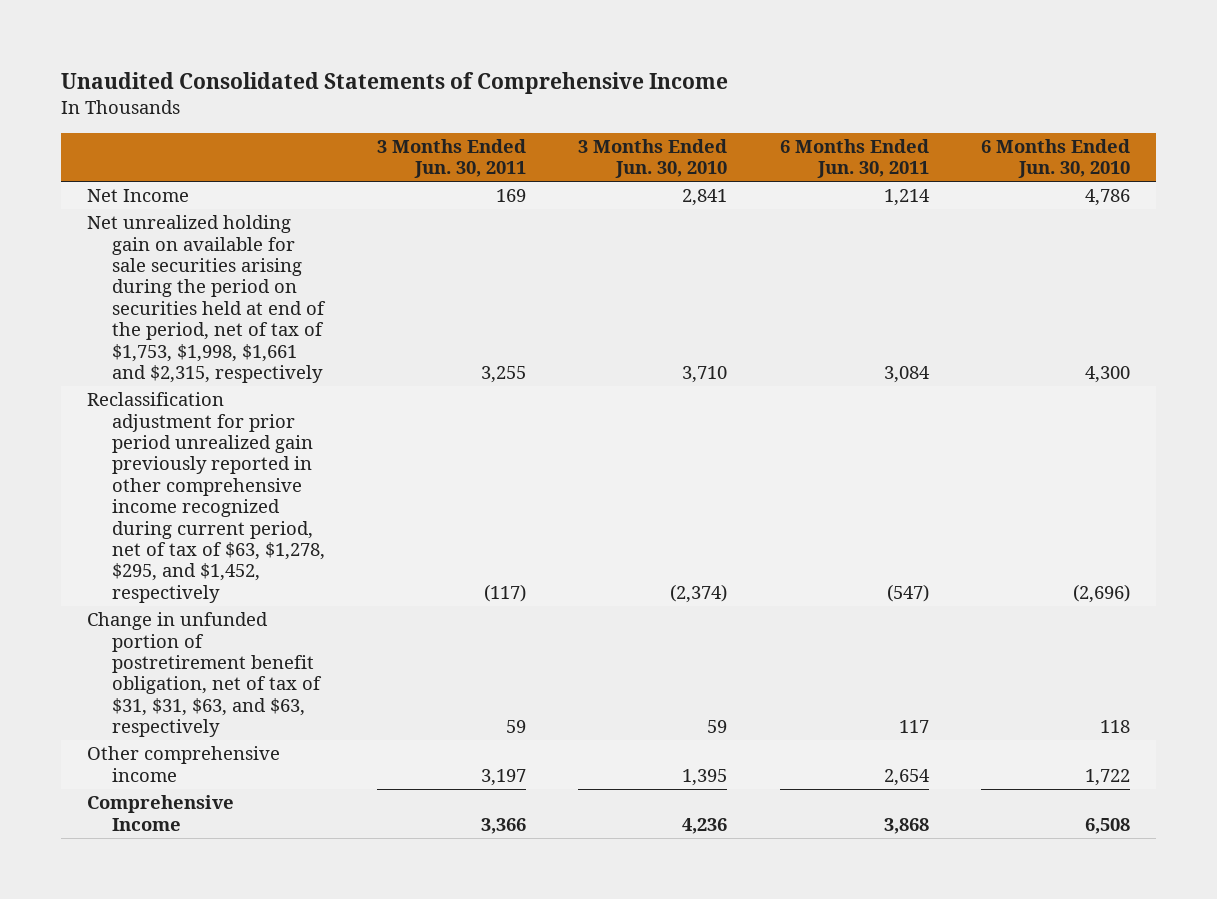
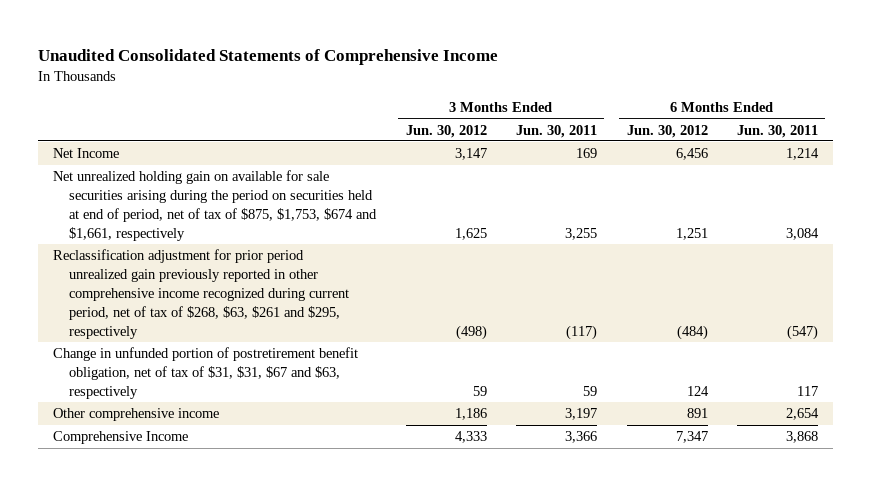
[578,138,728,179] 3 Months Ended Jun. 30, 2010 -> none
[981,138,1131,179] 6 Months Ended Jun. 30, 2010 -> none
none -> [405,124,487,138] Jun. 30, 2012
none -> [626,124,708,138] Jun. 30, 2012
[86,215,326,384] Net unrealized holding gain on available for sale securities arising during the period on securities held at end of the period, net of tax of $1,753, $1,998, $1,661 and $2,315, respectively -> [53,170,378,241] Net unrealized holding gain on available for sale securities arising during the period on securities held at end of period, net of tax of $875, $1,753, $674 and $1,661, respectively
[86,392,325,603] Reclassification adjustment for prior period unrealized gain previously reported in other comprehensive income recognized during current period, net of tax of $63, $1,278, $295, and $1,452, respectively -> [53,249,350,339] Reclassification adjustment for prior period unrealized gain previously reported in other comprehensive income recognized during current period, net of tax of $268, $63, $261 and $295, respectively
[86,612,322,738] Change in unfunded portion of postretirement benefit obligation, net of tax of $31, $31, $63, and $63, respectively -> [53,347,359,399] Change in unfunded portion of postretirement benefit obligation, net of tax of $31, $31, $67 and $63, respectively

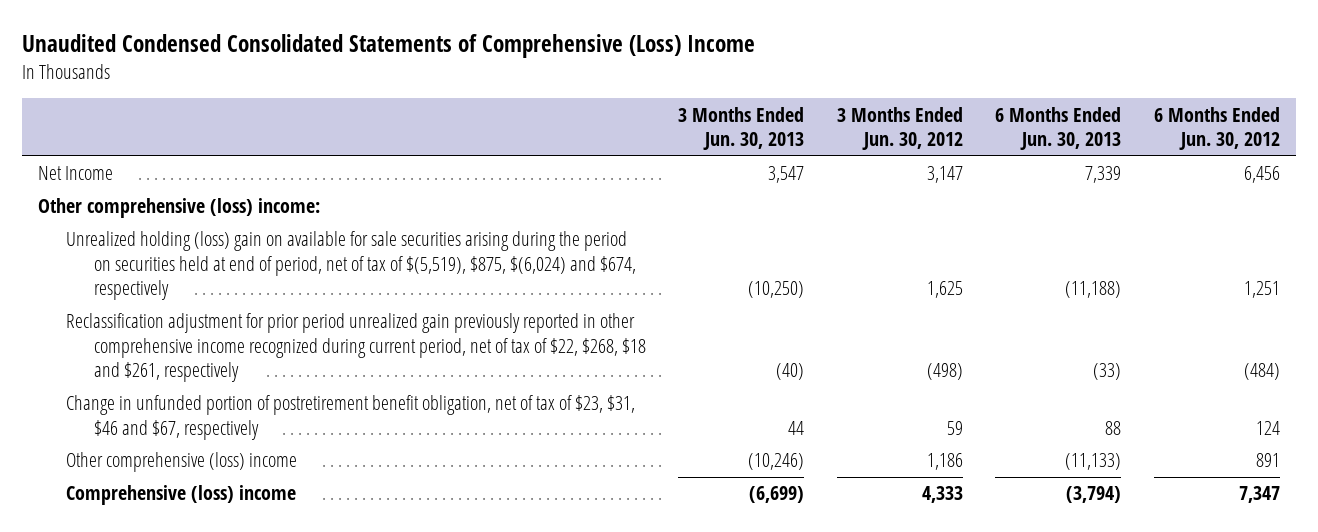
[38,49,499,66] Unaudited Consolidated Statements of Comprehensive Income -> [22,34,756,59] Unaudited Condensed Consolidated Statements of Comprehensive (Loss) Income
[516,124,598,138] Jun. 30, 2011 -> none
[736,124,818,138] Jun. 30, 2011 -> none
none -> [678,106,805,151] 3 Months Ended Jun. 30, 2013
none -> [995,106,1122,151] 6 Months Ended Jun. 30, 2013
none -> [38,198,321,219] Other comprehensive (loss) income:
[53,170,378,241] Net unrealized holding gain on available for sale securities arising during the period on securities held at end of period, net of tax of $875, $1,753, $674 and $1,661, respectively -> [66,231,636,301] Unrealized holding (loss) gain on available for sale securities arising during the period on securities held at end of period, net of tax of $(5,519), $875, $(6,024) and $674, respectively
[53,249,350,339] Reclassification adjustment for prior period unrealized gain previously reported in other comprehensive income recognized during current period, net of tax of $268, $63, $261 and $295, respectively -> [66,313,646,383] Reclassification adjustment for prior period unrealized gain previously reported in other comprehensive income recognized during current period, net of tax of $22, $268, $18 and $261, respectively
[53,347,359,399] Change in unfunded portion of postretirement benefit obligation, net of tax of $31, $31, $67 and $63, respectively -> [66,395,636,440] Change in unfunded portion of postretirement benefit obligation, net of tax of $23, $31, $46 and $67, respectively
[53,408,220,422] Other comprehensive income -> [66,452,298,473] Other comprehensive (loss) income
[53,431,189,445] Comprehensive Income -> [66,485,297,506] Comprehensive (loss) income

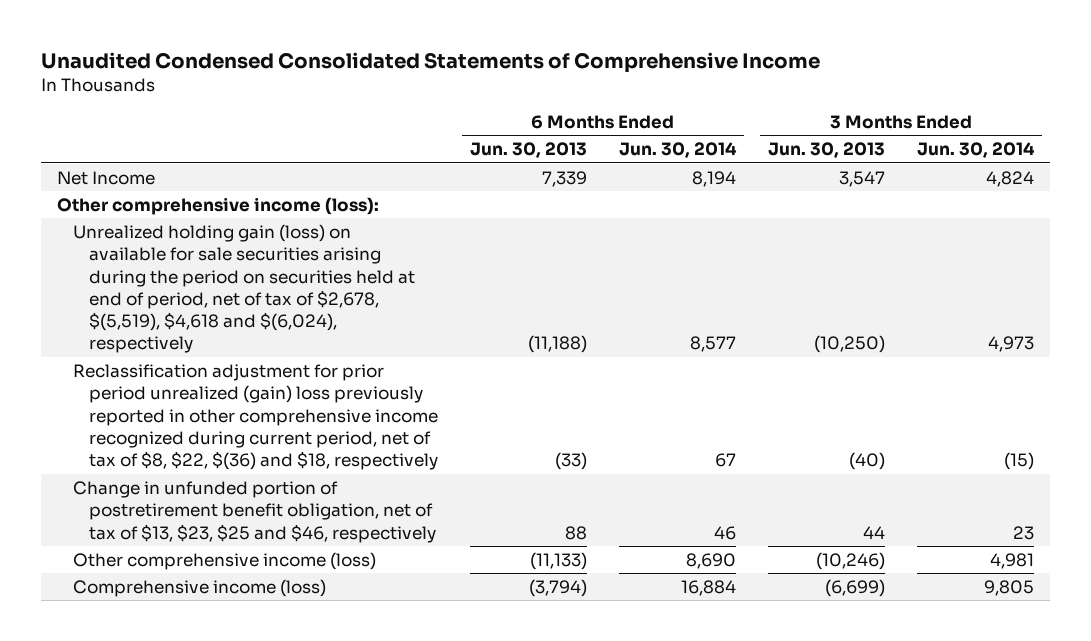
[22,34,756,59] Unaudited Condensed Consolidated Statements of Comprehensive (Loss) Income -> [40,51,820,73] Unaudited Condensed Consolidated Statements of Comprehensive Income
[836,106,963,151] 3 Months Ended Jun. 30, 2012 -> none
[1153,106,1280,151] 6 Months Ended Jun. 30, 2012 -> none
none -> [618,142,737,159] Jun. 30, 2014
none -> [917,142,1036,159] Jun. 30, 2014
[38,198,321,219] Other comprehensive (loss) income: -> [57,196,380,215] Other comprehensive income (loss):
[66,231,636,301] Unrealized holding (loss) gain on available for sale securities arising during the period on securities held at end of period, net of tax of $(5,519), $875, $(6,024) and $674, respectively -> [72,223,415,354] Unrealized holding gain (loss) on available for sale securities arising during the period on securities held at end of period, net of tax of $2,678, $(5,519), $4,618 and $(6,024), respectively
[66,313,646,383] Reclassification adjustment for prior period unrealized gain previously reported in other comprehensive income recognized during current period, net of tax of $22, $268, $18 and $261, respectively -> [72,363,438,471] Reclassification adjustment for prior period unrealized (gain) loss previously reported in other comprehensive income recognized during current period, net of tax of $8, $22, $(36) and $18, respectively
[66,395,636,440] Change in unfunded portion of postretirement benefit obligation, net of tax of $23, $31, $46 and $67, respectively -> [72,480,436,543] Change in unfunded portion of postretirement benefit obligation, net of tax of $13, $23, $25 and $46, respectively
[66,452,298,473] Other comprehensive (loss) income -> [72,551,376,570] Other comprehensive income (loss)
[66,485,297,506] Comprehensive (loss) income -> [72,578,326,597] Comprehensive income (loss)

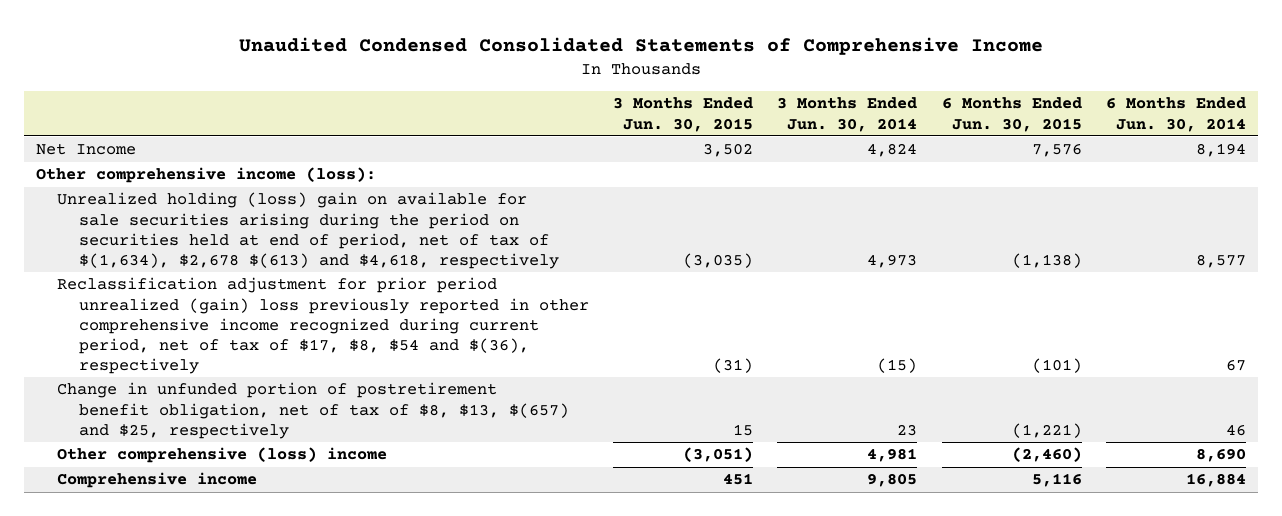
[469,142,587,159] Jun. 30, 2013 -> none
[768,142,886,159] Jun. 30, 2013 -> none
none -> [612,97,753,132] 3 Months Ended Jun. 30, 2015
none -> [941,97,1082,132] 6 Months Ended Jun. 30, 2015
[72,223,415,354] Unrealized holding gain (loss) on available for sale securities arising during the period on securities held at end of period, net of tax of $2,678, $(5,519), $4,618 and $(6,024), respectively -> [57,192,559,269] Unrealized holding (loss) gain on available for sale securities arising during the period on securities held at end of period, net of tax of $(1,634), $2,678 $(613) and $4,618, respectively
[72,363,438,471] Reclassification adjustment for prior period unrealized (gain) loss previously reported in other comprehensive income recognized during current period, net of tax of $8, $22, $(36) and $18, respectively -> [57,277,589,374] Reclassification adjustment for prior period unrealized (gain) loss previously reported in other comprehensive income recognized during current period, net of tax of $17, $8, $54 and $(36), respectively
[72,480,436,543] Change in unfunded portion of postretirement benefit obligation, net of tax of $13, $23, $25 and $46, respectively -> [57,382,569,439] Change in unfunded portion of postretirement benefit obligation, net of tax of $8, $13, $(657) and $25, respectively
[72,551,376,570] Other comprehensive income (loss) -> [57,447,388,464] Other comprehensive (loss) income
[72,578,326,597] Comprehensive income (loss) -> [57,472,258,489] Comprehensive income

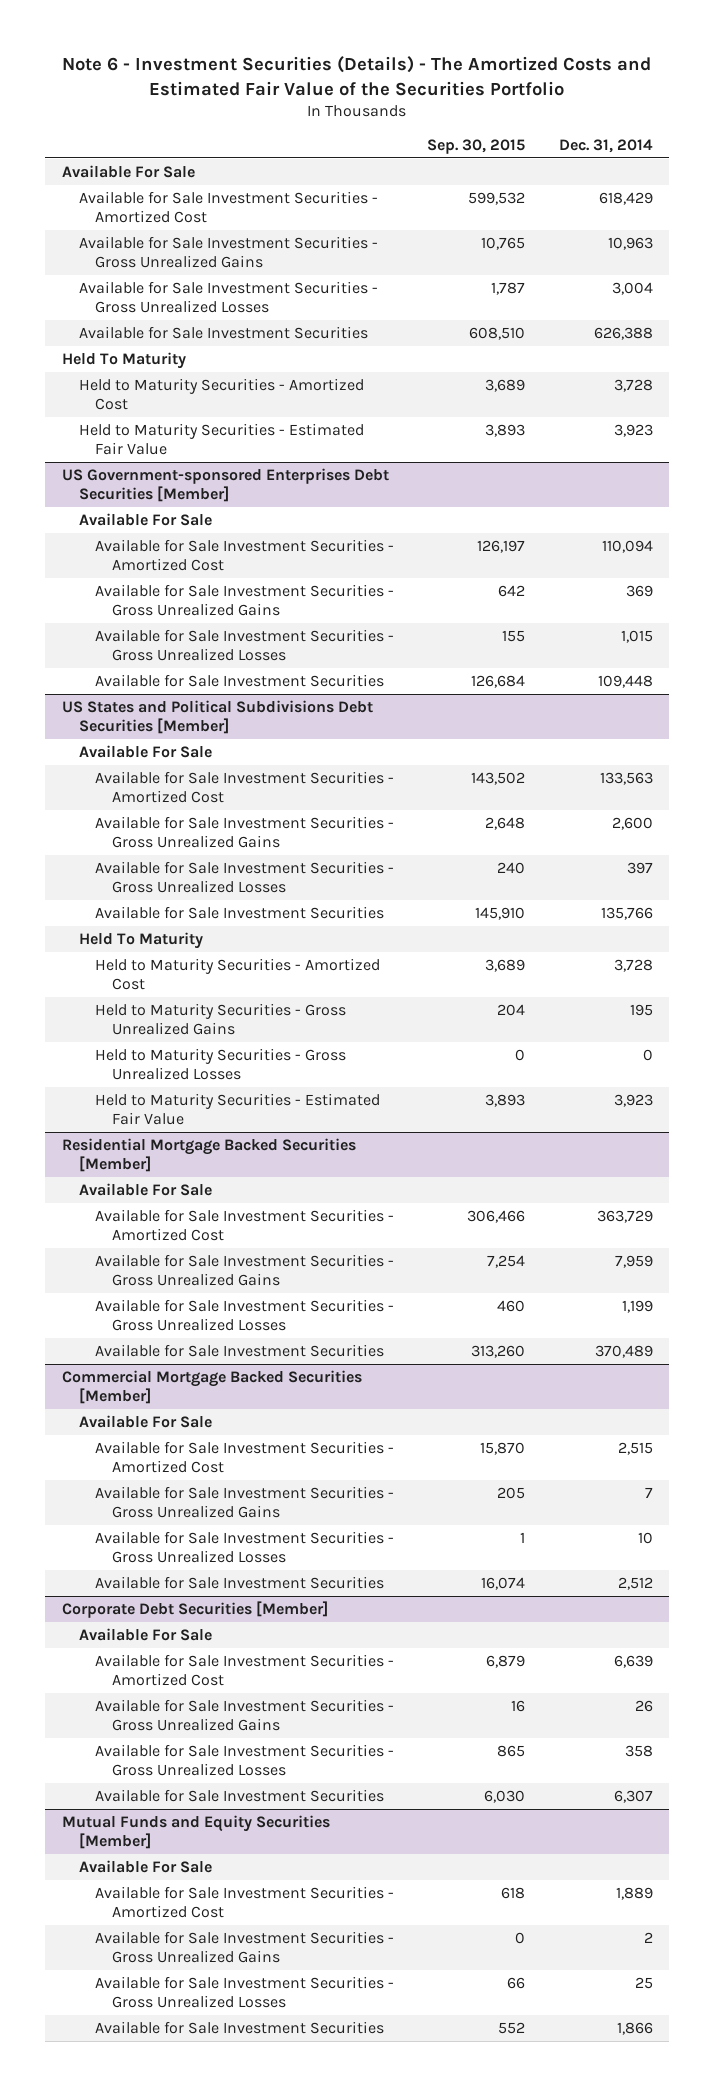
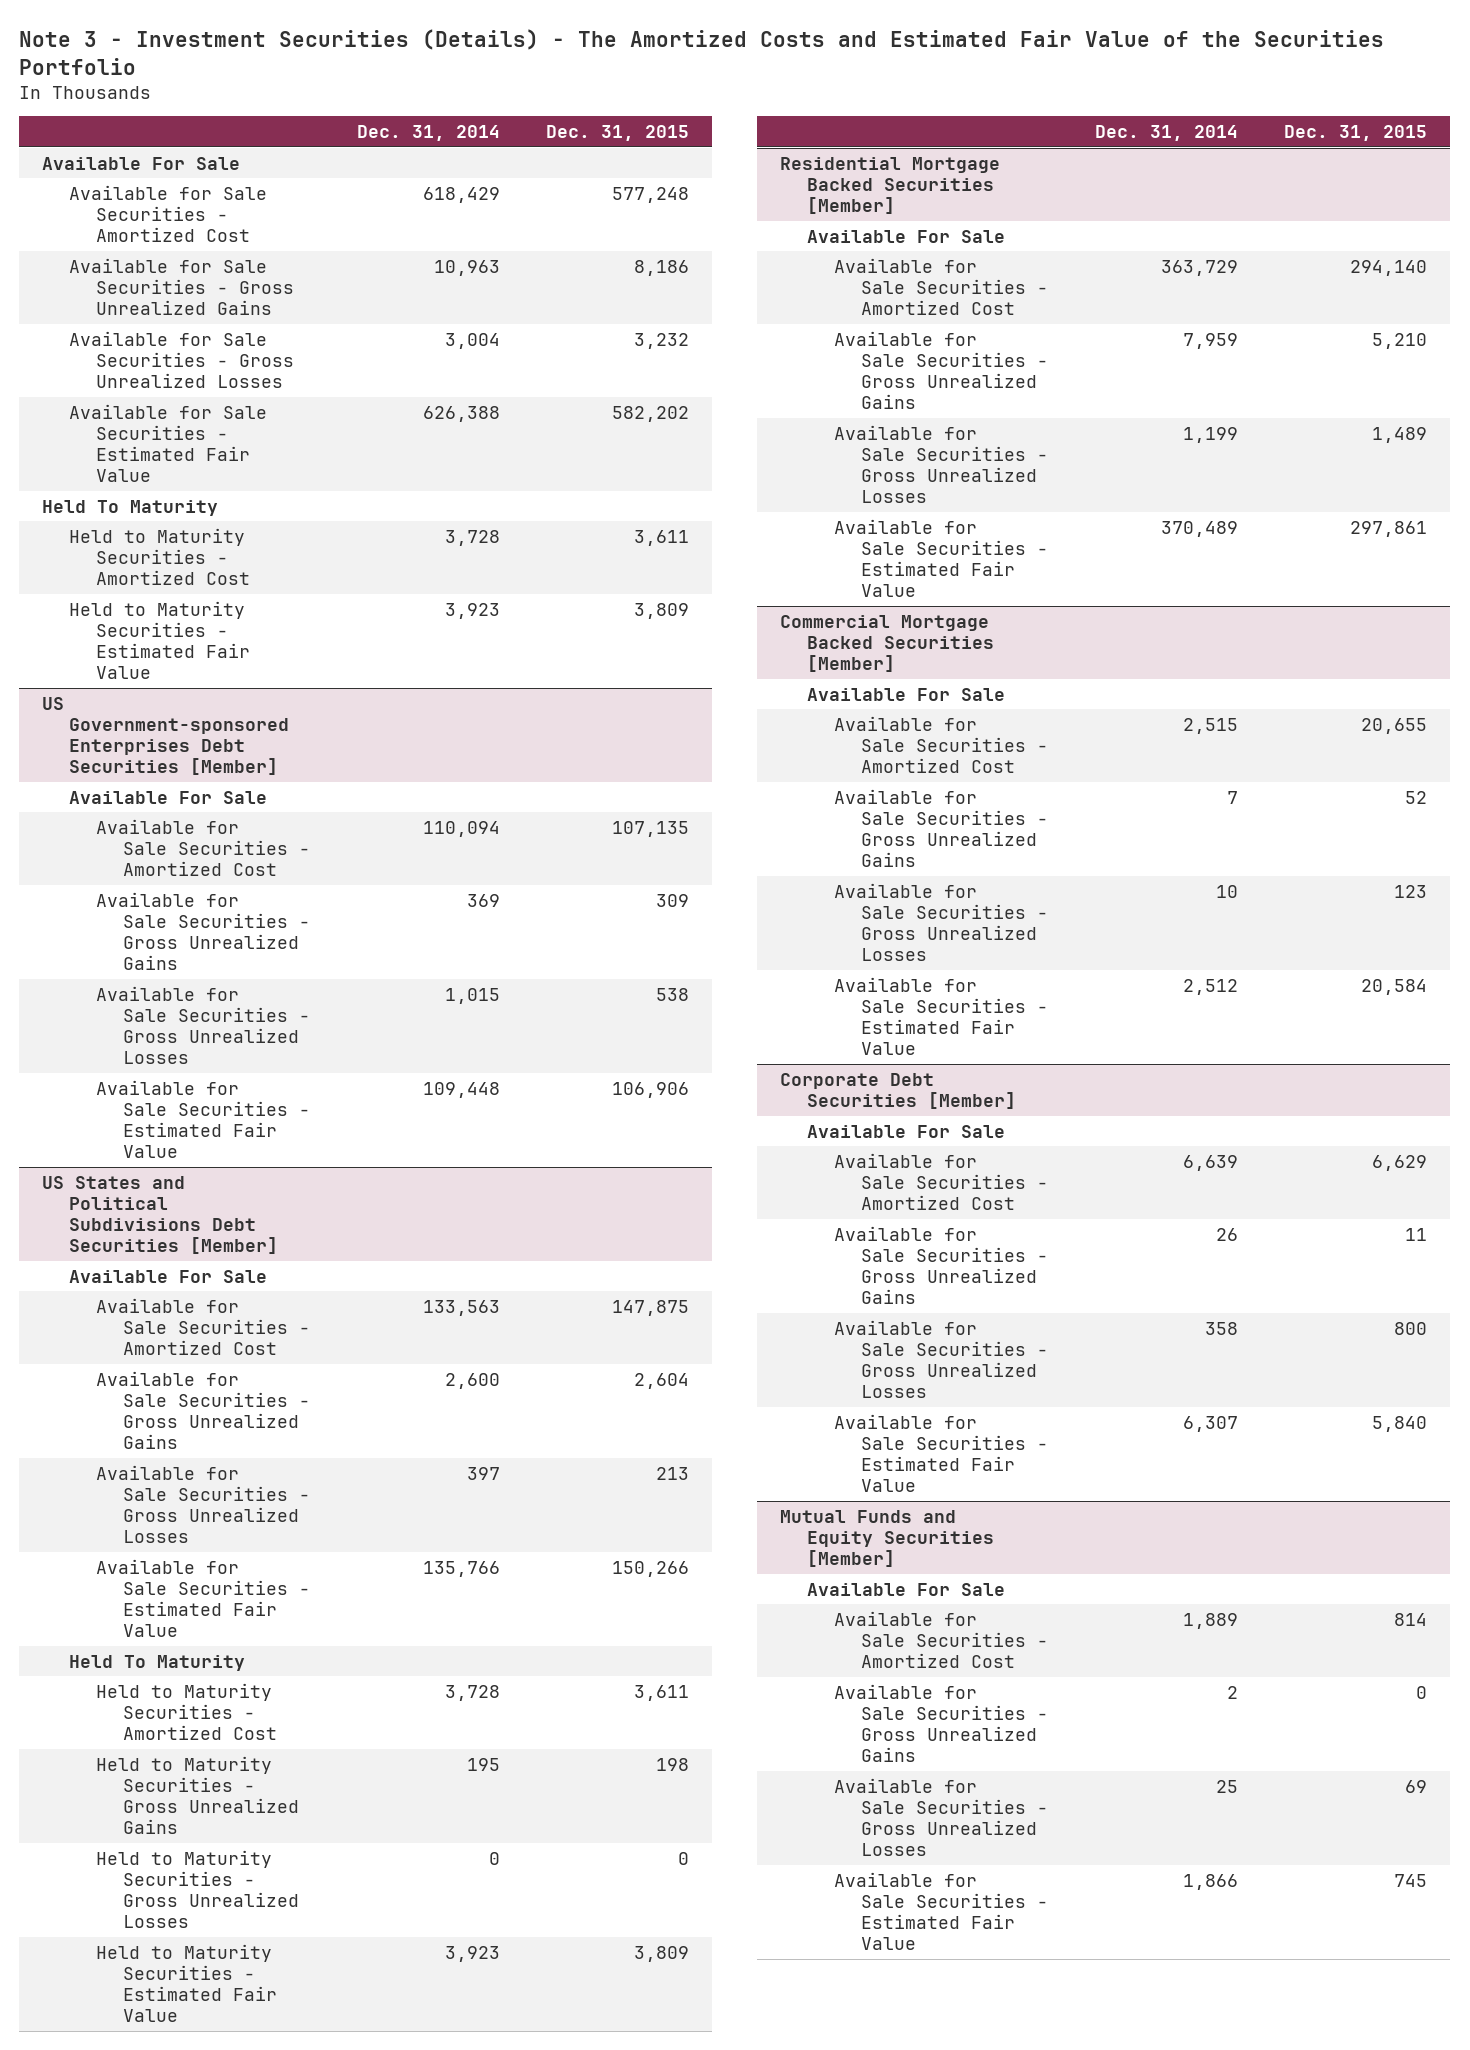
[62,55,652,96] Note 6 - Investment Securities (Details) - The Amortized Costs and Estimated Fair Value of the Securities Portfolio -> [19,28,1385,75] Note 3 - Investment Securities (Details) - The Amortized Costs and Estimated Fair Value of the Securities Portfolio
[427,139,526,155] Sep. 30, 2015 -> none
none -> [546,125,690,142] Dec. 31, 2015
[78,190,378,224] Available for Sale Investment Securities - Amortized Cost -> [69,184,268,242] Available for Sale Securities - Amortized Cost
[78,235,378,269] Available for Sale Investment Securities - Gross Unrealized Gains -> [69,257,295,315] Available for Sale Securities - Gross Unrealized Gains
[78,280,378,314] Available for Sale Investment Securities - Gross Unrealized Losses -> [69,330,295,388] Available for Sale Securities - Gross Unrealized Losses
[78,325,368,339] Available for Sale Investment Securities -> [69,403,268,482] Available for Sale Securities - Estimated Fair Value
[95,538,395,572] Available for Sale Investment Securities - Amortized Cost -> [96,818,310,876] Available for Sale Securities - Amortized Cost
[95,583,395,617] Available for Sale Investment Securities - Gross Unrealized Gains -> [96,891,310,970] Available for Sale Securities - Gross Unrealized Gains
[95,628,395,662] Available for Sale Investment Securities - Gross Unrealized Losses -> [96,985,310,1064] Available for Sale Securities - Gross Unrealized Losses
[95,673,385,687] Available for Sale Investment Securities -> [96,1079,310,1158] Available for Sale Securities - Estimated Fair Value
[95,770,395,804] Available for Sale Investment Securities - Amortized Cost -> [96,1297,310,1355] Available for Sale Securities - Amortized Cost
[95,815,395,849] Available for Sale Investment Securities - Gross Unrealized Gains -> [96,1370,310,1449] Available for Sale Securities - Gross Unrealized Gains
[95,860,395,894] Available for Sale Investment Securities - Gross Unrealized Losses -> [96,1464,310,1543] Available for Sale Securities - Gross Unrealized Losses
[95,905,385,919] Available for Sale Investment Securities -> [96,1558,310,1637] Available for Sale Securities - Estimated Fair Value
[95,1208,395,1242] Available for Sale Investment Securities - Amortized Cost -> [834,257,1048,315] Available for Sale Securities - Amortized Cost
[95,1253,395,1287] Available for Sale Investment Securities - Gross Unrealized Gains -> [834,330,1048,409] Available for Sale Securities - Gross Unrealized Gains
[95,1298,395,1332] Available for Sale Investment Securities - Gross Unrealized Losses -> [834,424,1048,503] Available for Sale Securities - Gross Unrealized Losses
[95,1343,385,1357] Available for Sale Investment Securities -> [834,518,1048,597] Available for Sale Securities - Estimated Fair Value
[95,1440,395,1474] Available for Sale Investment Securities - Amortized Cost -> [834,715,1048,773] Available for Sale Securities - Amortized Cost
[95,1485,395,1519] Available for Sale Investment Securities - Gross Unrealized Gains -> [834,788,1048,867] Available for Sale Securities - Gross Unrealized Gains
[95,1530,395,1564] Available for Sale Investment Securities - Gross Unrealized Losses -> [834,882,1048,961] Available for Sale Securities - Gross Unrealized Losses
[95,1575,385,1589] Available for Sale Investment Securities -> [834,976,1048,1055] Available for Sale Securities - Estimated Fair Value
[95,1653,395,1687] Available for Sale Investment Securities - Amortized Cost -> [834,1152,1048,1210] Available for Sale Securities - Amortized Cost
[95,1698,395,1732] Available for Sale Investment Securities - Gross Unrealized Gains -> [834,1225,1048,1304] Available for Sale Securities - Gross Unrealized Gains
[95,1743,395,1777] Available for Sale Investment Securities - Gross Unrealized Losses -> [834,1319,1048,1398] Available for Sale Securities - Gross Unrealized Losses
[95,1788,385,1802] Available for Sale Investment Securities -> [834,1413,1048,1492] Available for Sale Securities - Estimated Fair Value
[95,1885,395,1919] Available for Sale Investment Securities - Amortized Cost -> [834,1610,1048,1668] Available for Sale Securities - Amortized Cost
[95,1930,395,1964] Available for Sale Investment Securities - Gross Unrealized Gains -> [834,1683,1048,1762] Available for Sale Securities - Gross Unrealized Gains
[95,1975,395,2009] Available for Sale Investment Securities - Gross Unrealized Losses -> [834,1777,1048,1856] Available for Sale Securities - Gross Unrealized Losses
[95,2020,385,2034] Available for Sale Investment Securities -> [834,1871,1048,1950] Available for Sale Securities - Estimated Fair Value

